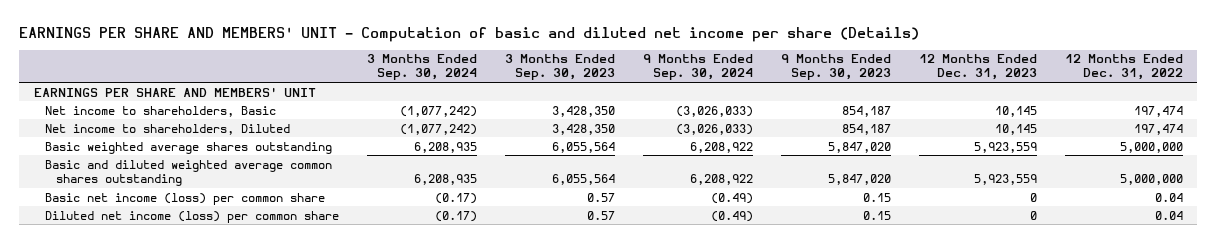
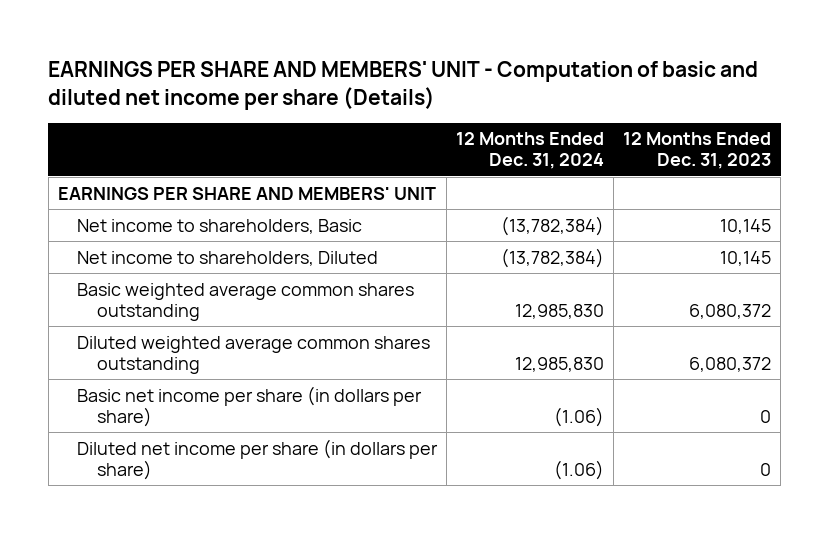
[366,54,477,81] 3 Months Ended Sep. 30, 2024 -> none
[504,54,615,81] 3 Months Ended Sep. 30, 2023 -> none
[642,54,753,81] 9 Months Ended Sep. 30, 2024 -> none
[780,54,891,81] 9 Months Ended Sep. 30, 2023 -> none
[1065,54,1184,81] 12 Months Ended Dec. 31, 2022 -> none
none -> [456,132,605,170] 12 Months Ended Dec. 31, 2024
[44,141,332,154] Basic weighted average shares outstanding -> [77,282,415,321] Basic weighted average common shares outstanding
[974,141,1038,153] 5,923,559 -> [689,303,772,319] 6,080,372
[44,159,332,186] Basic and diluted weighted average common shares outstanding -> [77,335,431,374] Diluted weighted average common shares outstanding
[974,173,1038,185] 5,923,559 -> [689,356,772,372] 6,080,372
[44,192,325,205] Basic net income (loss) per common share -> [77,385,423,427] Basic net income per share (in dollars per share)
[44,210,339,223] Diluted net income (loss) per common share -> [77,438,439,480] Diluted net income per share (in dollars per share)

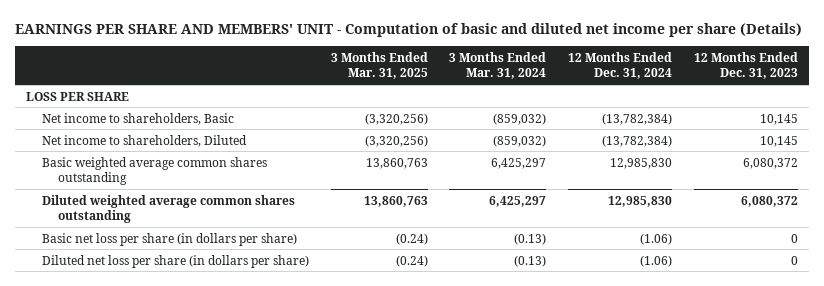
none -> [330,51,428,80] 3 Months Ended Mar. 31, 2025
none -> [449,51,547,80] 3 Months Ended Mar. 31, 2024
[57,186,436,200] EARNINGS PER SHARE AND MEMBERS' UNIT -> [25,91,129,101] LOSS PER SHARE
[77,385,423,427] Basic net income per share (in dollars per share) -> [41,232,297,246] Basic net loss per share (in dollars per share)
[77,438,439,480] Diluted net income per share (in dollars per share) -> [41,254,309,268] Diluted net loss per share (in dollars per share)

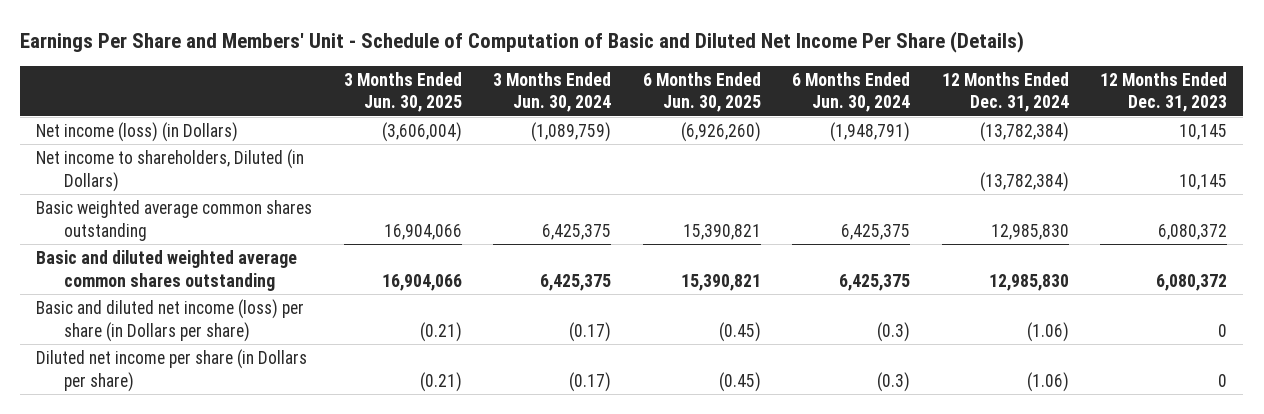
[14,22,802,37] EARNINGS PER SHARE AND MEMBERS' UNIT - Computation of basic and diluted net income per share (Details) -> [20,30,1025,53] Earnings Per Share and Members' Unit - Schedule of Computation of Basic and Diluted Net Income Per Share (Details)
[330,51,428,80] 3 Months Ended Mar. 31, 2025 -> none
[449,51,547,80] 3 Months Ended Mar. 31, 2024 -> none
none -> [343,71,462,113] 3 Months Ended Jun. 30, 2025
none -> [493,71,612,113] 3 Months Ended Jun. 30, 2024
none -> [642,71,761,113] 6 Months Ended Jun. 30, 2025
none -> [792,71,911,113] 6 Months Ended Jun. 30, 2024
[25,91,129,101] LOSS PER SHARE -> none
[41,112,234,125] Net income to shareholders, Basic -> [36,121,239,142] Net income (loss) (in Dollars)
[41,134,247,147] Net income to shareholders, Diluted -> [36,148,305,192] Net income to shareholders, Diluted (in Dollars)
[41,194,295,224] Diluted weighted average common shares outstanding -> [36,249,298,291] Basic and diluted weighted average common shares outstanding
[41,232,297,246] Basic net loss per share (in dollars per share) -> [36,298,305,342] Basic and diluted net income (loss) per share (in Dollars per share)
[41,254,309,268] Diluted net loss per share (in dollars per share) -> [36,348,308,392] Diluted net income per share (in Dollars per share)

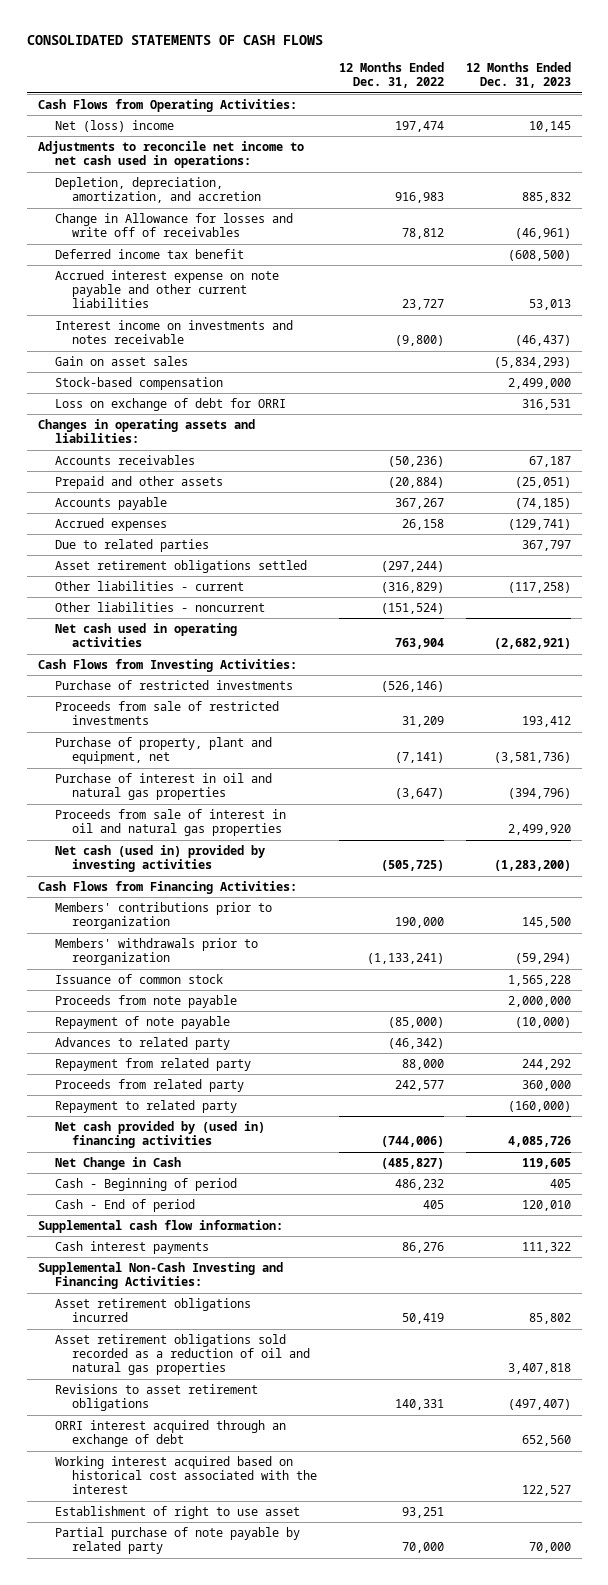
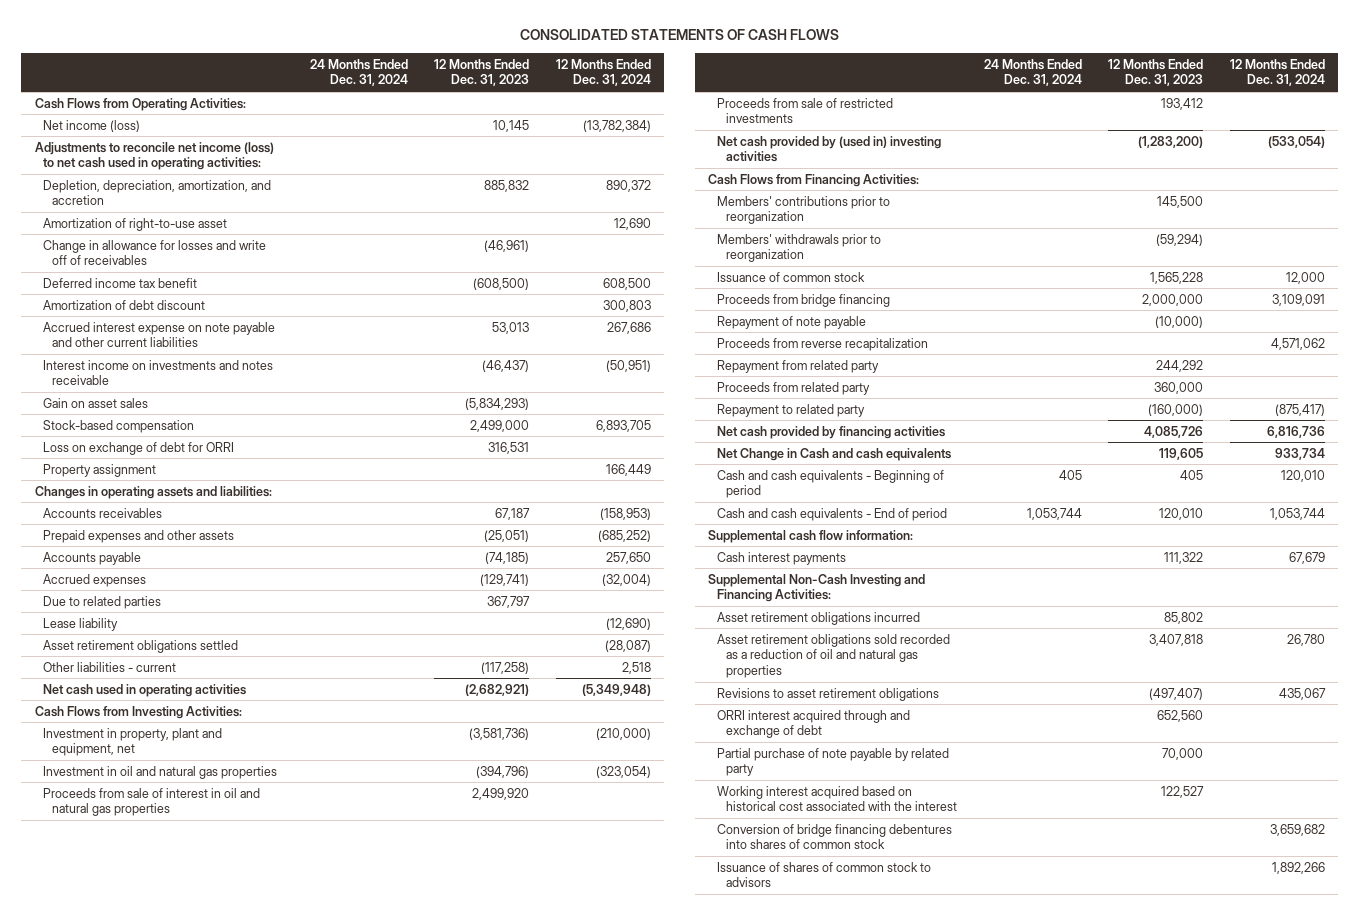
[338,61,444,89] 12 Months Ended Dec. 31, 2022 -> none
none -> [309,58,408,87] 24 Months Ended Dec. 31, 2024
none -> [555,58,651,87] 12 Months Ended Dec. 31, 2024
[54,119,174,132] Net (loss) income -> [43,119,141,132] Net income (loss)
[37,140,304,169] Adjustments to reconcile net income to net cash used in operations: -> [34,141,274,171] Adjustments to reconcile net income (loss) to net cash used in operating activities:
none -> [43,217,228,231] Amortization of right-to-use asset
[54,212,293,238] Change in Allowance for losses and write off of receivables -> [43,239,267,266] Change in allowance for losses and write off of receivables
none -> [43,299,206,310] Amortization of debt discount
none -> [43,463,157,477] Property assignment
[54,475,223,489] Prepaid and other assets -> [43,529,235,543] Prepaid expenses and other assets
none -> [43,617,119,631] Lease liability
[54,601,265,612] Other liabilities - noncurrent -> none
[54,679,293,690] Purchase of restricted investments -> none
[54,736,272,765] Purchase of property, plant and equipment, net -> [43,727,223,757] Investment in property, plant and equipment, net
[54,772,272,801] Purchase of interest in oil and natural gas properties -> [43,765,278,779] Investment in oil and natural gas properties
[54,700,279,726] Proceeds from sale of restricted investments -> [717,97,894,124] Proceeds from sale of restricted investments
[54,844,265,873] Net cash (used in) provided by investing activities -> [717,135,942,163] Net cash provided by (used in) investing activities
[54,994,237,1008] Proceeds from note payable -> none
none -> [717,293,891,307] Proceeds from bridge financing
[54,1036,230,1050] Advances to related party -> none
none -> [717,337,929,351] Proceeds from reverse recapitalization
[54,1120,265,1149] Net cash provided by (used in) financing activities -> [717,425,946,439] Net cash provided by financing activities
[54,1156,181,1170] Net Change in Cash -> [717,447,952,461] Net Change in Cash and cash equivalents
[54,1177,237,1191] Cash - Beginning of period -> [717,469,945,499] Cash and cash equivalents - Beginning of period
[54,1198,195,1212] Cash - End of period -> [717,507,948,521] Cash and cash equivalents - End of period
[54,1505,300,1519] Establishment of right to use asset -> none
[54,1419,286,1448] ORRI interest acquired through an exchange of debt -> [717,709,911,739] ORRI interest acquired through and exchange of debt
[54,1455,317,1495] Working interest acquired based on historical cost associated with the interest -> [717,785,958,812] Working interest acquired based on historical cost associated with the interest
none -> [717,823,953,850] Conversion of bridge financing debentures into shares of common stock
none -> [717,861,932,888] Issuance of shares of common stock to advisors

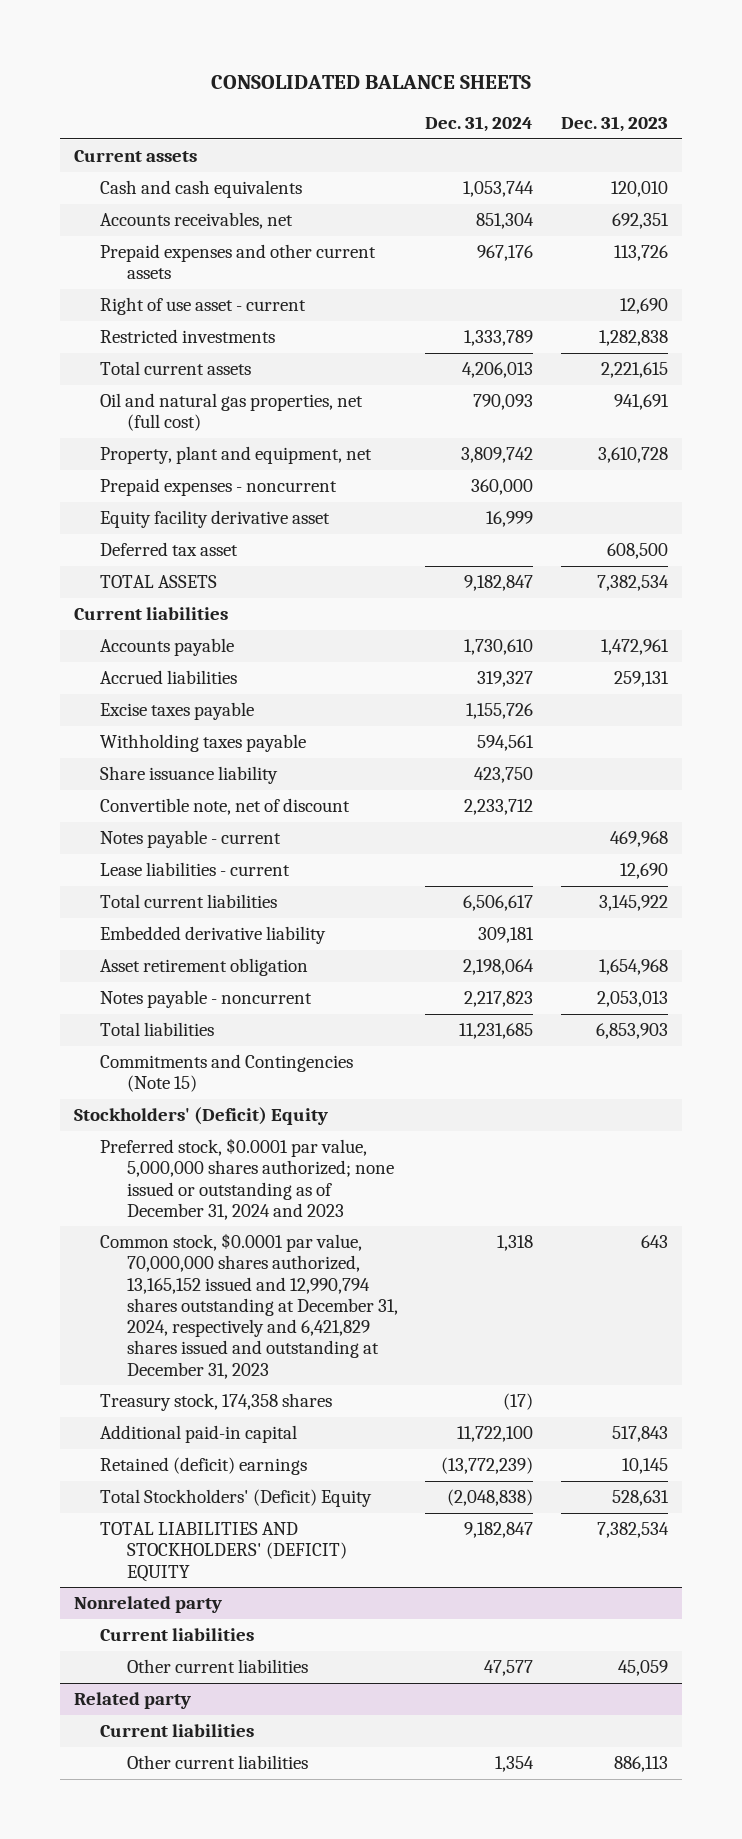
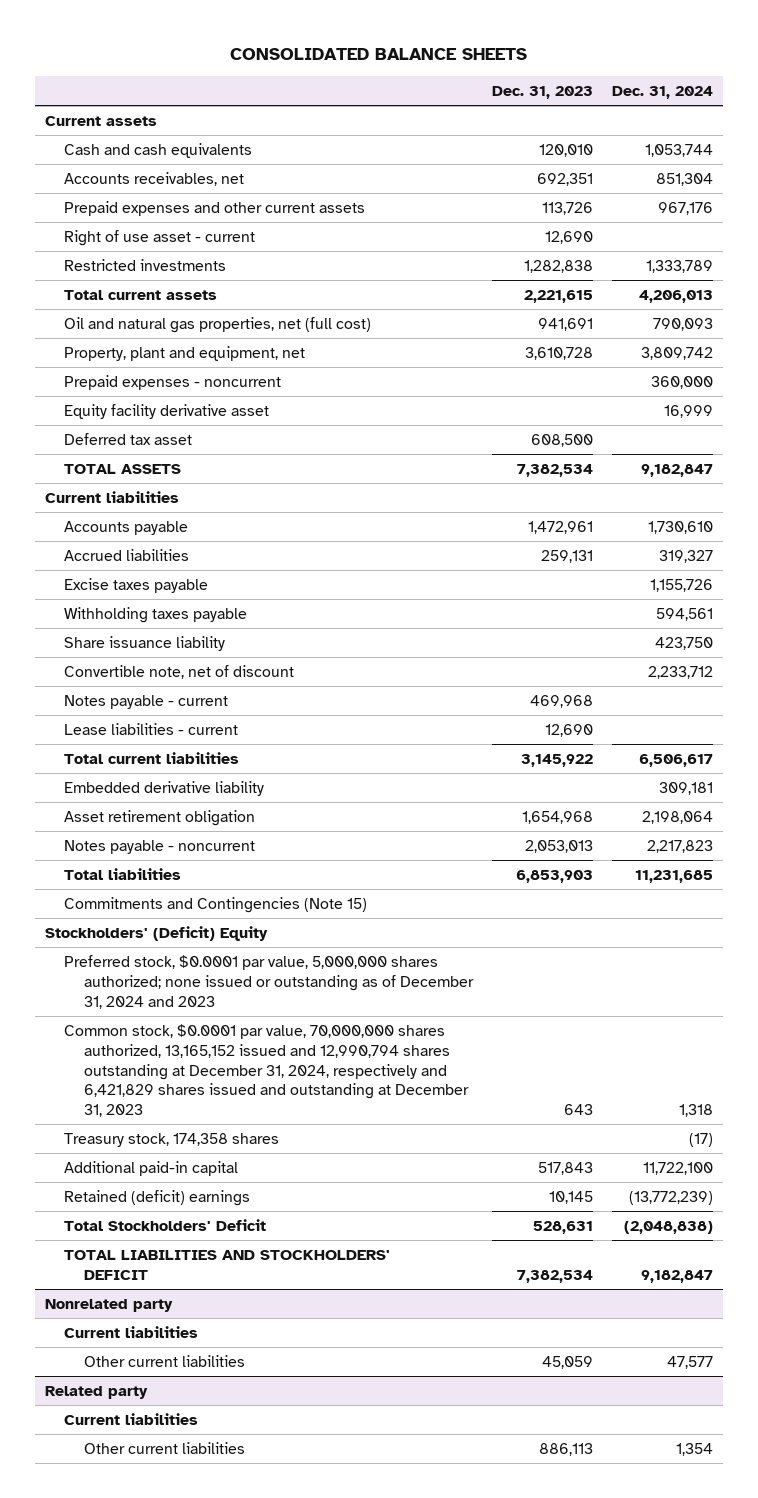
[100,1489,373,1508] Total Stockholders' (Deficit) Equity -> [64,1218,267,1231] Total Stockholders' Deficit
[100,1522,347,1582] TOTAL LIABILITIES AND STOCKHOLDERS' (DEFICIT) EQUITY -> [64,1249,391,1280] TOTAL LIABILITIES AND STOCKHOLDERS' DEFICIT

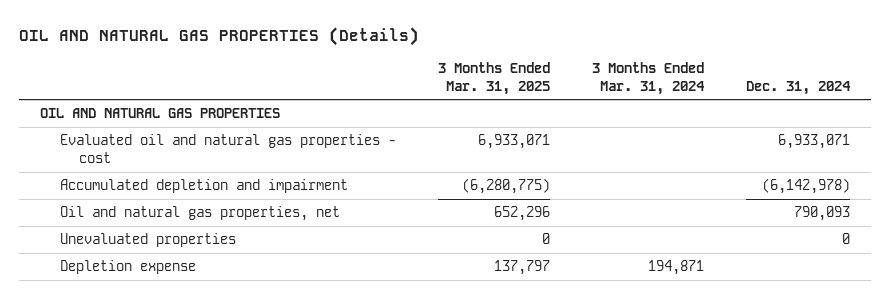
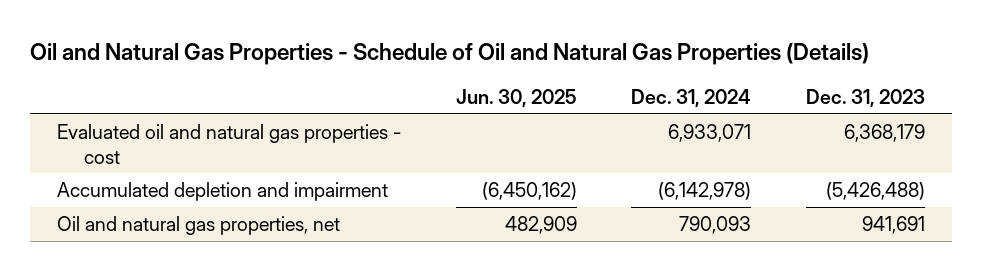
[19,26,420,46] OIL AND NATURAL GAS PROPERTIES (Details) -> [29,43,869,66] Oil and Natural Gas Properties - Schedule of Oil and Natural Gas Properties (Details)
[437,62,550,95] 3 Months Ended Mar. 31, 2025 -> none
[591,62,705,95] 3 Months Ended Mar. 31, 2024 -> none
none -> [455,89,577,108] Jun. 30, 2025
none -> [806,89,926,108] Dec. 31, 2023
[40,108,281,119] OIL AND NATURAL GAS PROPERTIES -> none
[59,233,236,248] Unevaluated properties -> none
[59,260,196,275] Depletion expense -> none

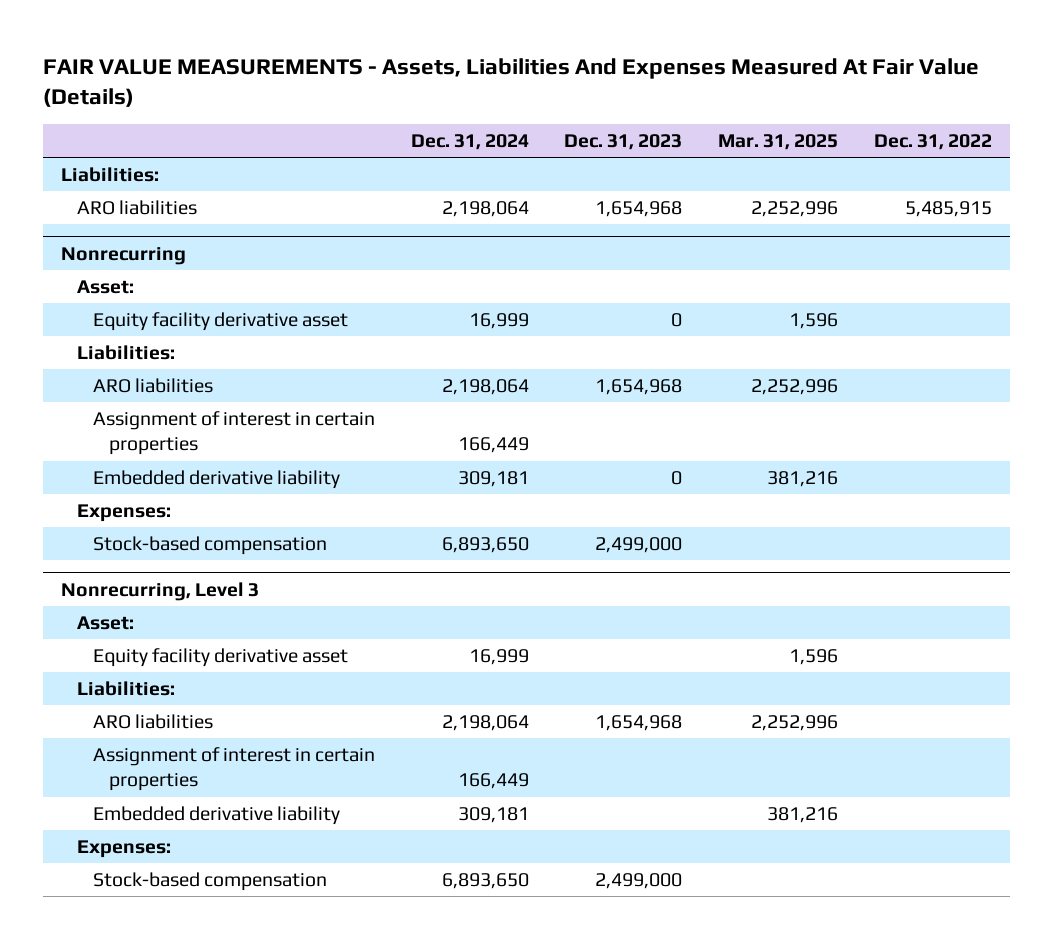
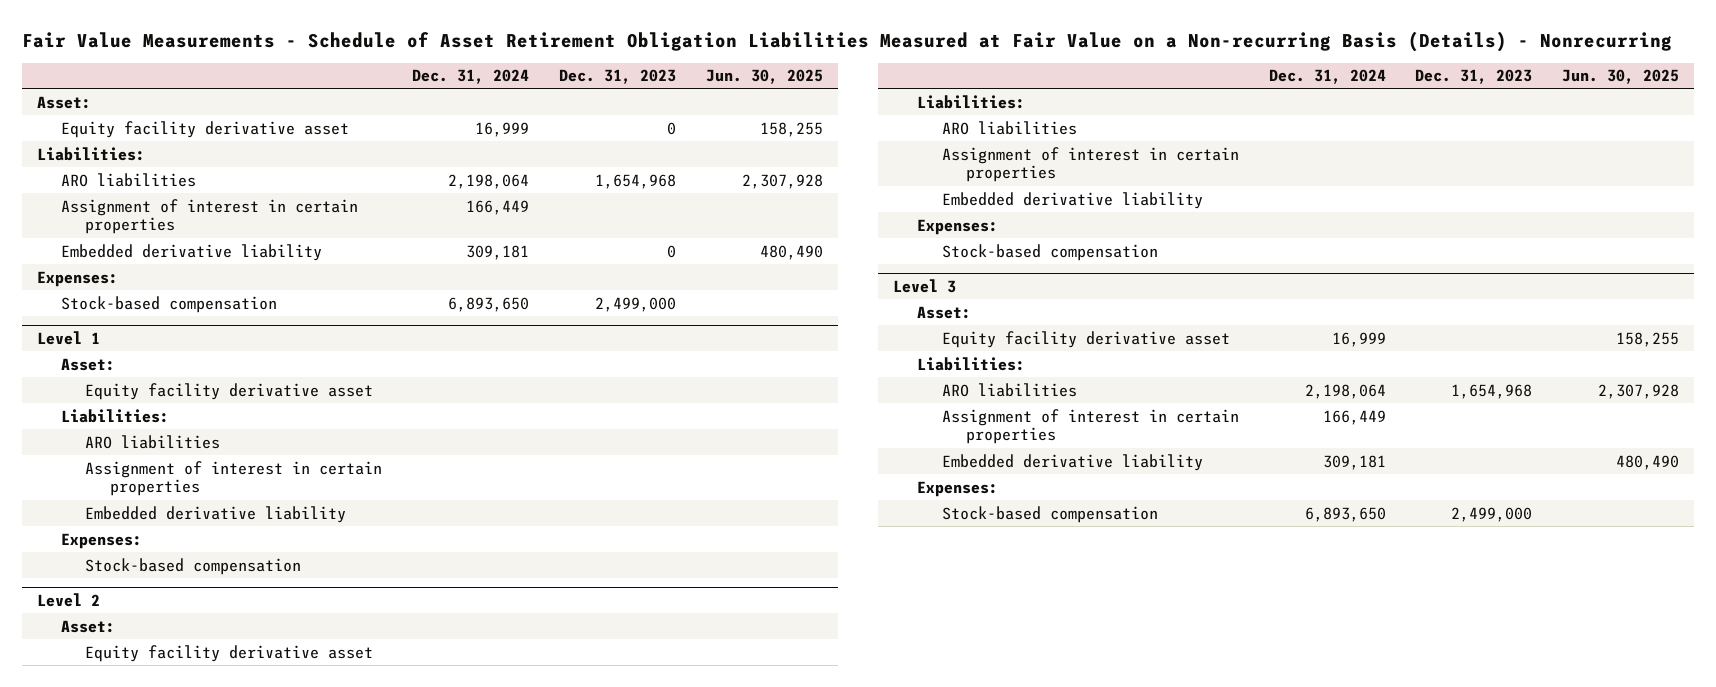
[43,57,980,108] FAIR VALUE MEASUREMENTS - Assets, Liabilities And Expenses Measured At Fair Value (Details) -> [21,30,1672,52] Fair Value Measurements - Schedule of Asset Retirement Obligation Liabilities Measured at Fair Value on a Non-recurring Basis (Details) - Nonrecurring
[718,134,839,151] Mar. 31, 2025 -> none
[873,134,992,151] Dec. 31, 2022 -> none
none -> [706,69,824,85] Jun. 30, 2025
[60,167,159,183] Liabilities: -> none
[77,200,198,216] ARO liabilities -> none
[60,246,186,265] Nonrecurring -> none
[60,581,259,601] Nonrecurring, Level 3 -> none
none -> [36,330,100,345] Level 1
none -> [85,382,374,400] Equity facility derivative asset
none -> [61,408,170,423] Liabilities:
none -> [85,434,221,449] ARO liabilities
none -> [85,460,383,497] Assignment of interest in certain properties
none -> [85,505,347,523] Embedded derivative liability
none -> [61,532,143,549] Expenses:
none -> [85,557,302,575] Stock-based compensation
none -> [36,592,100,607] Level 2
none -> [61,619,116,633] Asset:
none -> [85,644,374,662] Equity facility derivative asset
none -> [917,94,1026,109] Liabilities:
none -> [941,120,1077,135] ARO liabilities
none -> [941,146,1239,183] Assignment of interest in certain properties
none -> [941,191,1203,209] Embedded derivative liability
none -> [917,218,999,235] Expenses:
none -> [941,243,1158,261] Stock-based compensation
none -> [892,278,956,293] Level 3
none -> [917,305,972,319] Asset:

